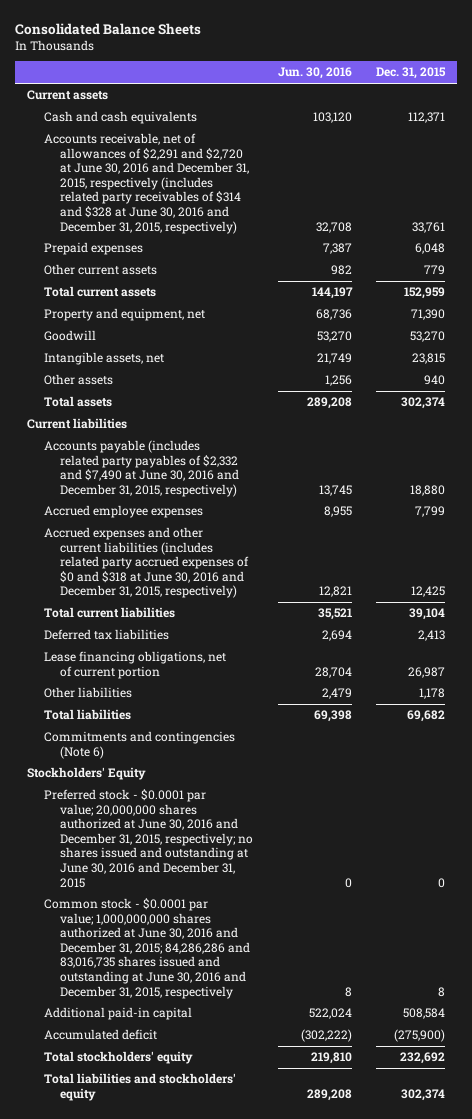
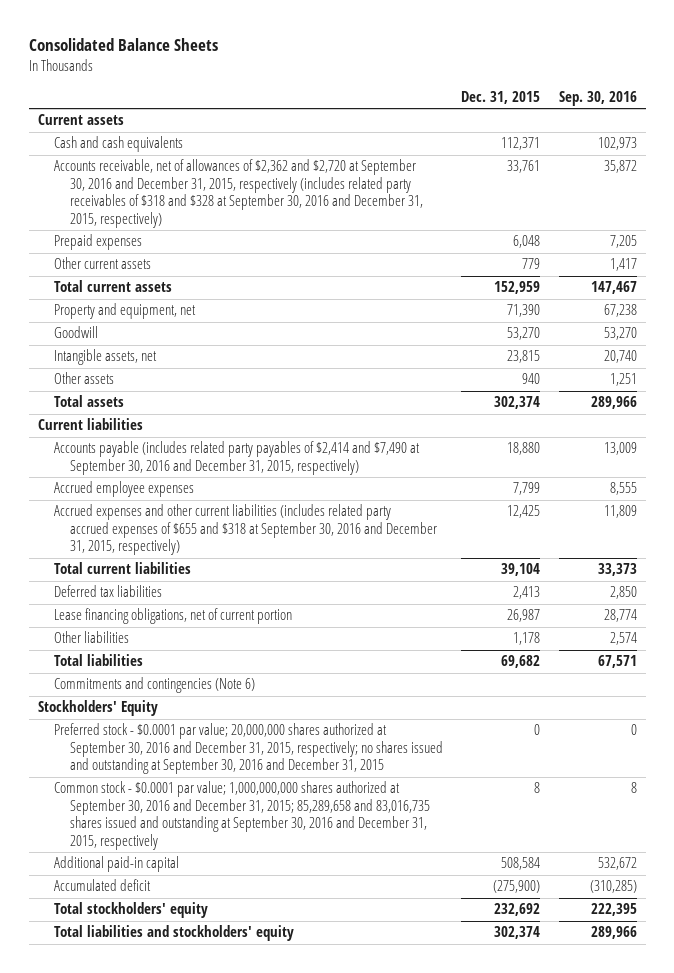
[277,67,352,80] Jun. 30, 2016 -> none
none -> [558,91,637,107] Sep. 30, 2016
[43,133,250,234] Accounts receivable, net of allowances of $2,291 and $2,720 at June 30, 2016 and December 31, 2015, respectively (includes related party receivables of $314 and $328 at June 30, 2016 and December 31, 2015, respectively) -> [54,159,424,228] Accounts receivable, net of allowances of $2,362 and $2,720 at September 30, 2016 and December 31, 2015, respectively (includes related party receivables of $318 and $328 at September 30, 2016 and December 31, 2015, respectively)
[43,440,240,497] Accounts payable (includes related party payables of $2,332 and $7,490 at June 30, 2016 and December 31, 2015, respectively) -> [54,441,421,475] Accounts payable (includes related party payables of $2,414 and $7,490 at September 30, 2016 and December 31, 2015, respectively)
[43,527,250,599] Accrued expenses and other current liabilities (includes related party accrued expenses of $0 and $318 at June 30, 2016 and December 31, 2015, respectively) -> [54,504,438,556] Accrued expenses and other current liabilities (includes related party accrued expenses of $655 and $318 at September 30, 2016 and December 31, 2015, respectively)
[43,789,254,888] Preferred stock - $0.0001 par value; 20,000,000 shares authorized at June 30, 2016 and December 31, 2015, respectively; no shares issued and outstanding at June 30, 2016 and December 31, 2015 -> [54,723,444,775] Preferred stock - $0.0001 par value; 20,000,000 shares authorized at September 30, 2016 and December 31, 2015, respectively; no shares issued and outstanding at September 30, 2016 and December 31, 2015
[43,898,251,999] Common stock - $0.0001 par value; 1,000,000,000 shares authorized at June 30, 2016 and December 31, 2015; 84,286,286 and 83,016,735 shares issued and outstanding at June 30, 2016 and December 31, 2015, respectively -> [54,781,431,850] Common stock - $0.0001 par value; 1,000,000,000 shares authorized at September 30, 2016 and December 31, 2015; 85,289,658 and 83,016,735 shares issued and outstanding at September 30, 2016 and December 31, 2015, respectively

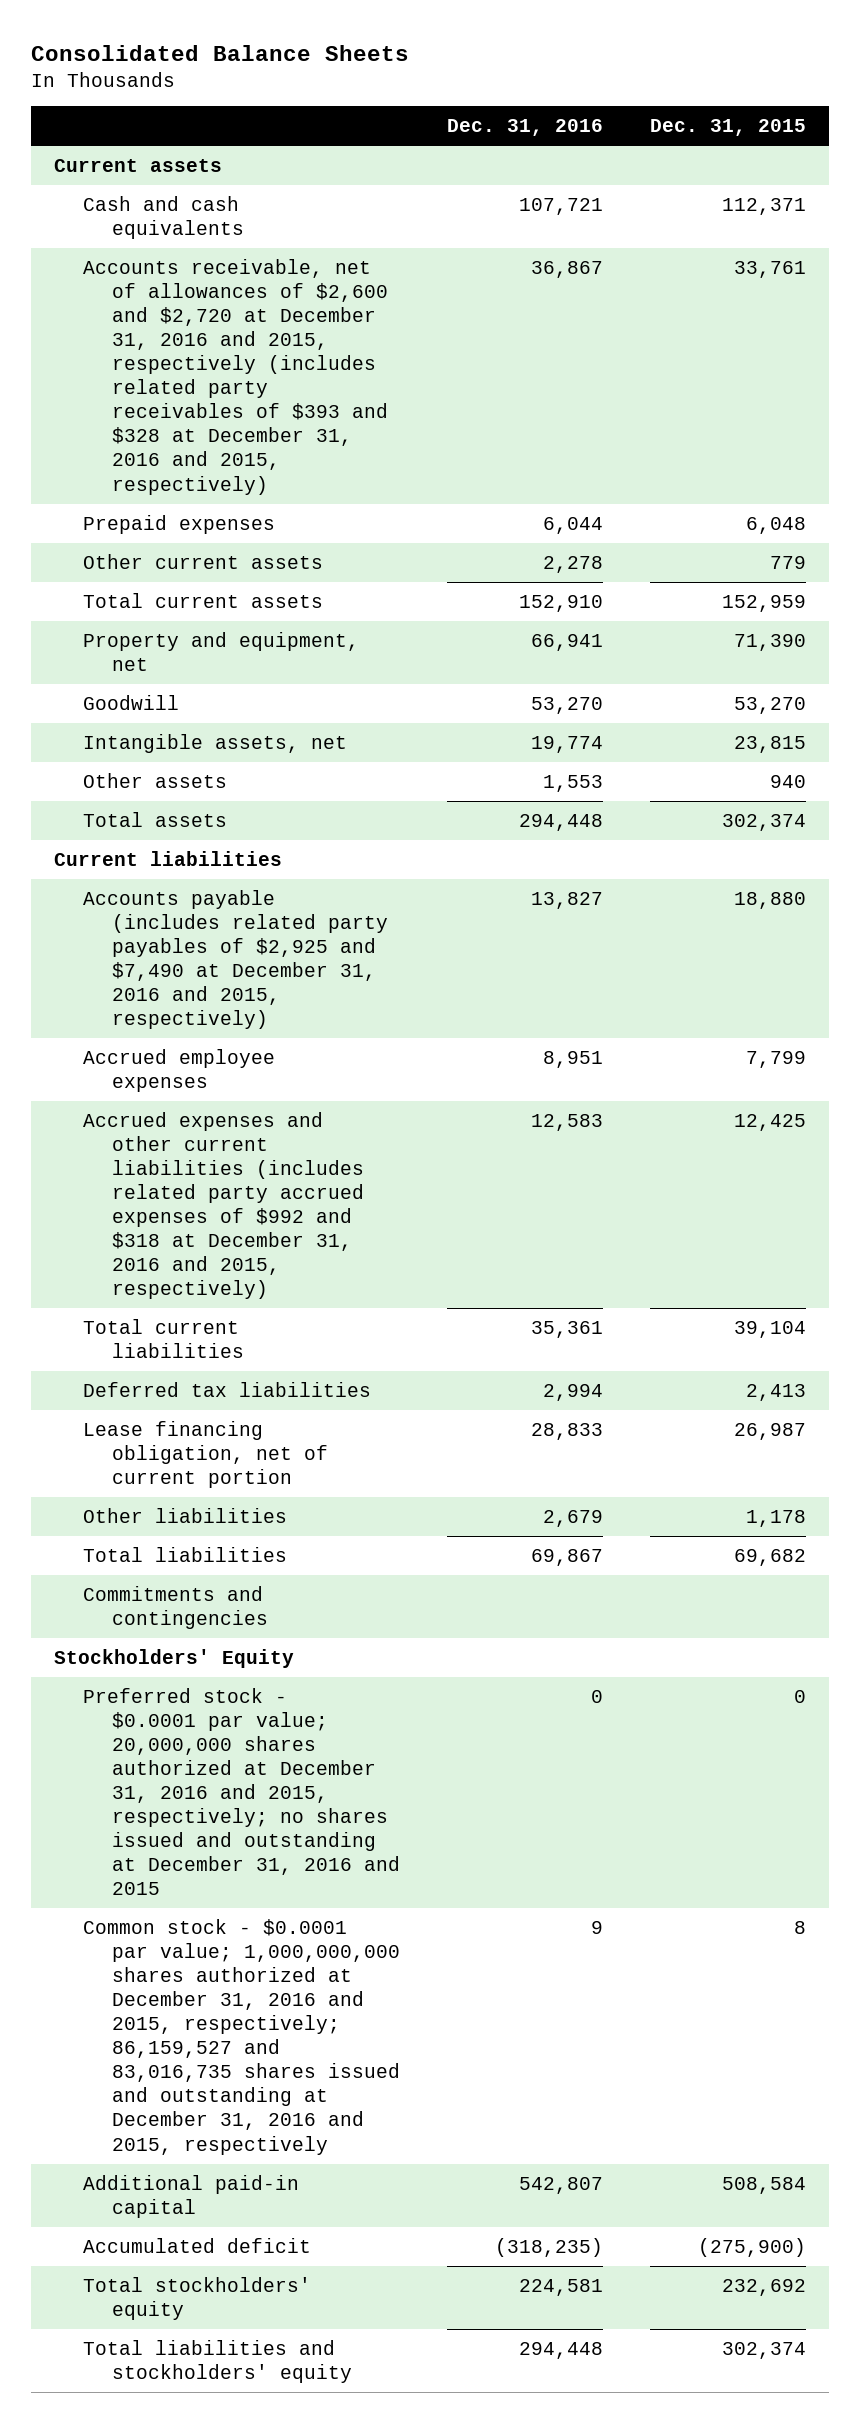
[558,91,637,107] Sep. 30, 2016 -> none
none -> [446,119,603,137] Dec. 31, 2016
[54,159,424,228] Accounts receivable, net of allowances of $2,362 and $2,720 at September 30, 2016 and December 31, 2015, respectively (includes related party receivables of $318 and $328 at September 30, 2016 and December 31, 2015, respectively) -> [82,258,388,495] Accounts receivable, net of allowances of $2,600 and $2,720 at December 31, 2016 and 2015, respectively (includes related party receivables of $393 and $328 at December 31, 2016 and 2015, respectively)
[54,441,421,475] Accounts payable (includes related party payables of $2,414 and $7,490 at September 30, 2016 and December 31, 2015, respectively) -> [82,889,388,1030] Accounts payable (includes related party payables of $2,925 and $7,490 at December 31, 2016 and 2015, respectively)
[54,504,438,556] Accrued expenses and other current liabilities (includes related party accrued expenses of $655 and $318 at September 30, 2016 and December 31, 2015, respectively) -> [82,1111,364,1300] Accrued expenses and other current liabilities (includes related party accrued expenses of $992 and $318 at December 31, 2016 and 2015, respectively)
[54,608,293,625] Lease financing obligations, net of current portion -> [82,1420,328,1488] Lease financing obligation, net of current portion
[54,677,256,694] Commitments and contingencies (Note 6) -> [82,1585,268,1629] Commitments and contingencies
[54,723,444,775] Preferred stock - $0.0001 par value; 20,000,000 shares authorized at September 30, 2016 and December 31, 2015, respectively; no shares issued and outstanding at September 30, 2016 and December 31, 2015 -> [82,1687,400,1896] Preferred stock - $0.0001 par value; 20,000,000 shares authorized at December 31, 2016 and 2015, respectively; no shares issued and outstanding at December 31, 2016 and 2015
[54,781,431,850] Common stock - $0.0001 par value; 1,000,000,000 shares authorized at September 30, 2016 and December 31, 2015; 85,289,658 and 83,016,735 shares issued and outstanding at September 30, 2016 and December 31, 2015, respectively -> [82,1918,400,2155] Common stock - $0.0001 par value; 1,000,000,000 shares authorized at December 31, 2016 and 2015, respectively; 86,159,527 and 83,016,735 shares issued and outstanding at December 31, 2016 and 2015, respectively

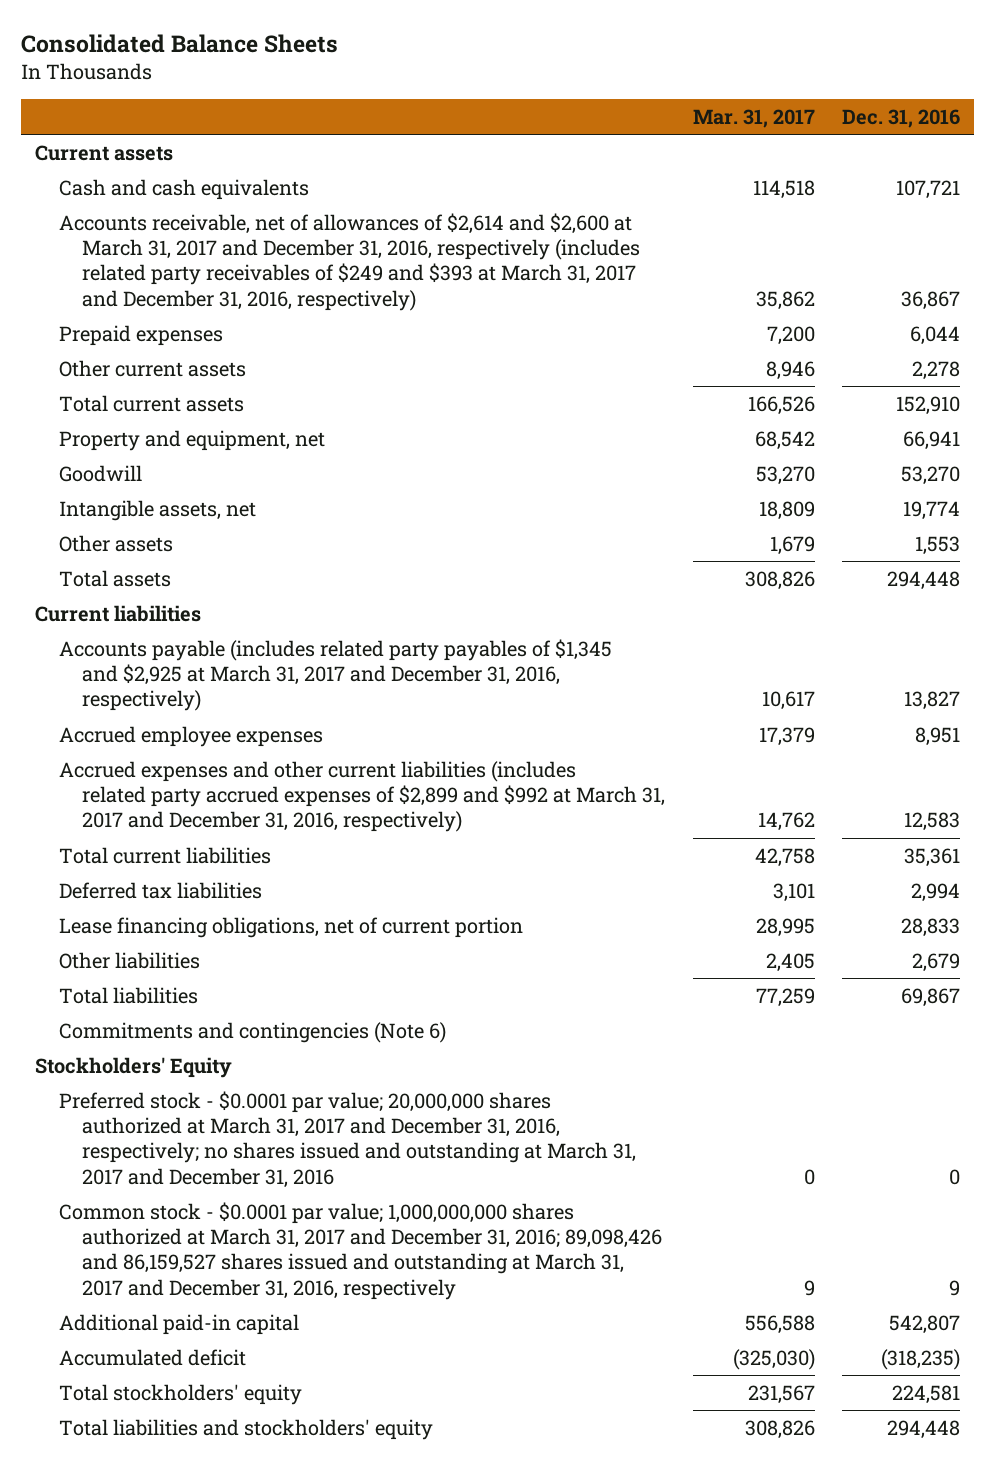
[649,119,806,137] Dec. 31, 2015 -> none
none -> [692,108,815,128] Mar. 31, 2017
[82,258,388,495] Accounts receivable, net of allowances of $2,600 and $2,720 at December 31, 2016 and 2015, respectively (includes related party receivables of $393 and $328 at December 31, 2016 and 2015, respectively) -> [58,212,640,311] Accounts receivable, net of allowances of $2,614 and $2,600 at March 31, 2017 and December 31, 2016, respectively (includes related party receivables of $249 and $393 at March 31, 2017 and December 31, 2016, respectively)
[82,889,388,1030] Accounts payable (includes related party payables of $2,925 and $7,490 at December 31, 2016 and 2015, respectively) -> [58,638,612,712] Accounts payable (includes related party payables of $1,345 and $2,925 at March 31, 2017 and December 31, 2016, respectively)
[82,1111,364,1300] Accrued expenses and other current liabilities (includes related party accrued expenses of $992 and $318 at December 31, 2016 and 2015, respectively) -> [58,760,665,833] Accrued expenses and other current liabilities (includes related party accrued expenses of $2,899 and $992 at March 31, 2017 and December 31, 2016, respectively)
[82,1420,328,1488] Lease financing obligation, net of current portion -> [58,916,523,938] Lease financing obligations, net of current portion
[82,1585,268,1629] Commitments and contingencies -> [58,1021,446,1043] Commitments and contingencies (Note 6)
[82,1687,400,1896] Preferred stock - $0.0001 par value; 20,000,000 shares authorized at December 31, 2016 and 2015, respectively; no shares issued and outstanding at December 31, 2016 and 2015 -> [58,1090,636,1188] Preferred stock - $0.0001 par value; 20,000,000 shares authorized at March 31, 2017 and December 31, 2016, respectively; no shares issued and outstanding at March 31, 2017 and December 31, 2016
[82,1918,400,2155] Common stock - $0.0001 par value; 1,000,000,000 shares authorized at December 31, 2016 and 2015, respectively; 86,159,527 and 83,016,735 shares issued and outstanding at December 31, 2016 and 2015, respectively -> [58,1201,662,1300] Common stock - $0.0001 par value; 1,000,000,000 shares authorized at March 31, 2017 and December 31, 2016; 89,098,426 and 86,159,527 shares issued and outstanding at March 31, 2017 and December 31, 2016, respectively

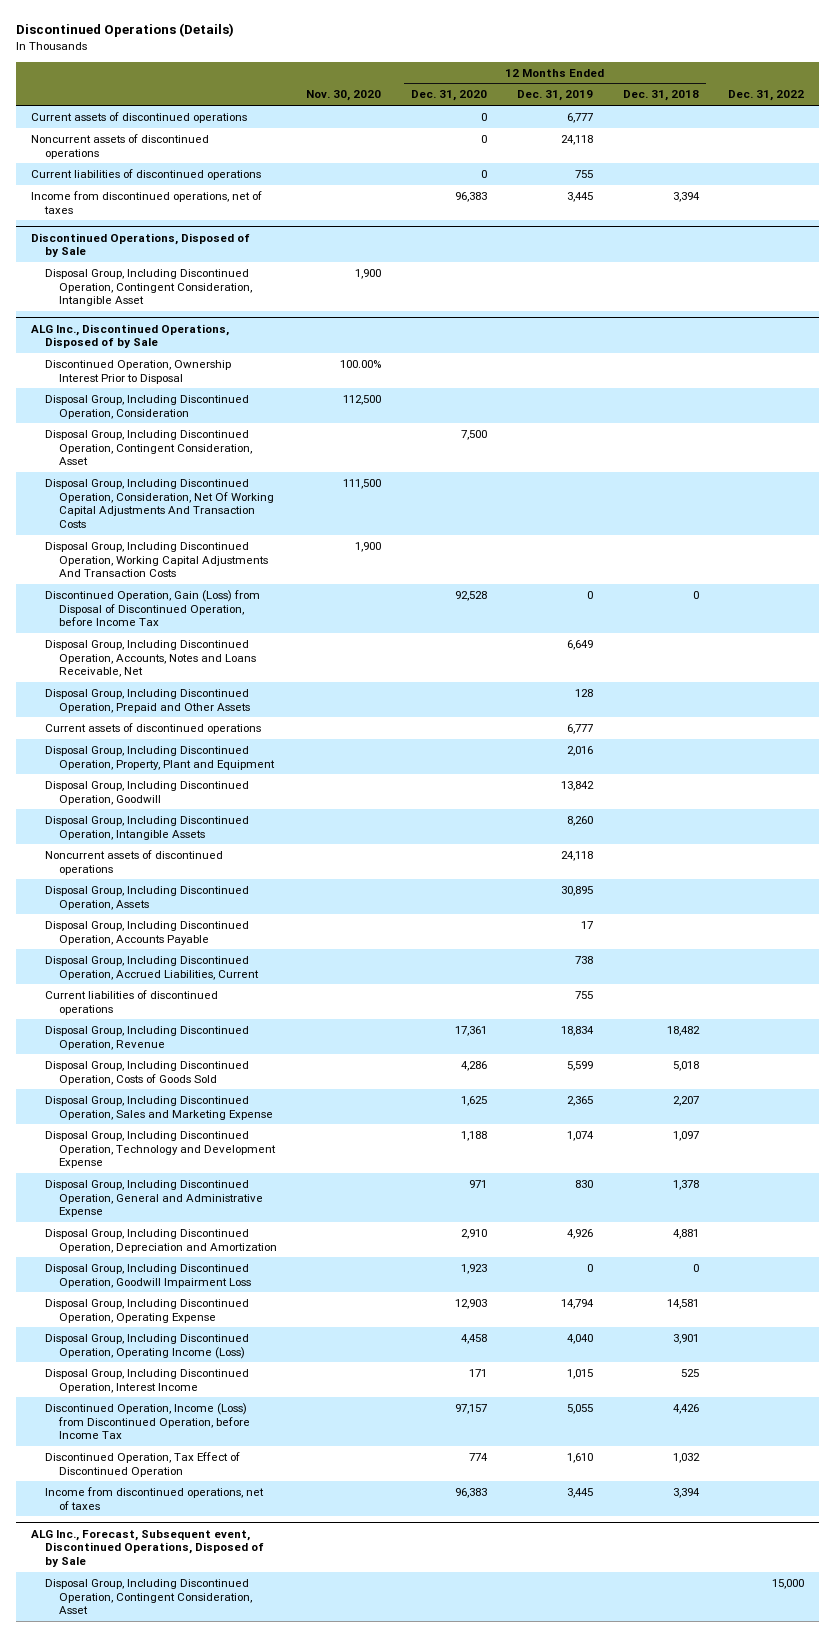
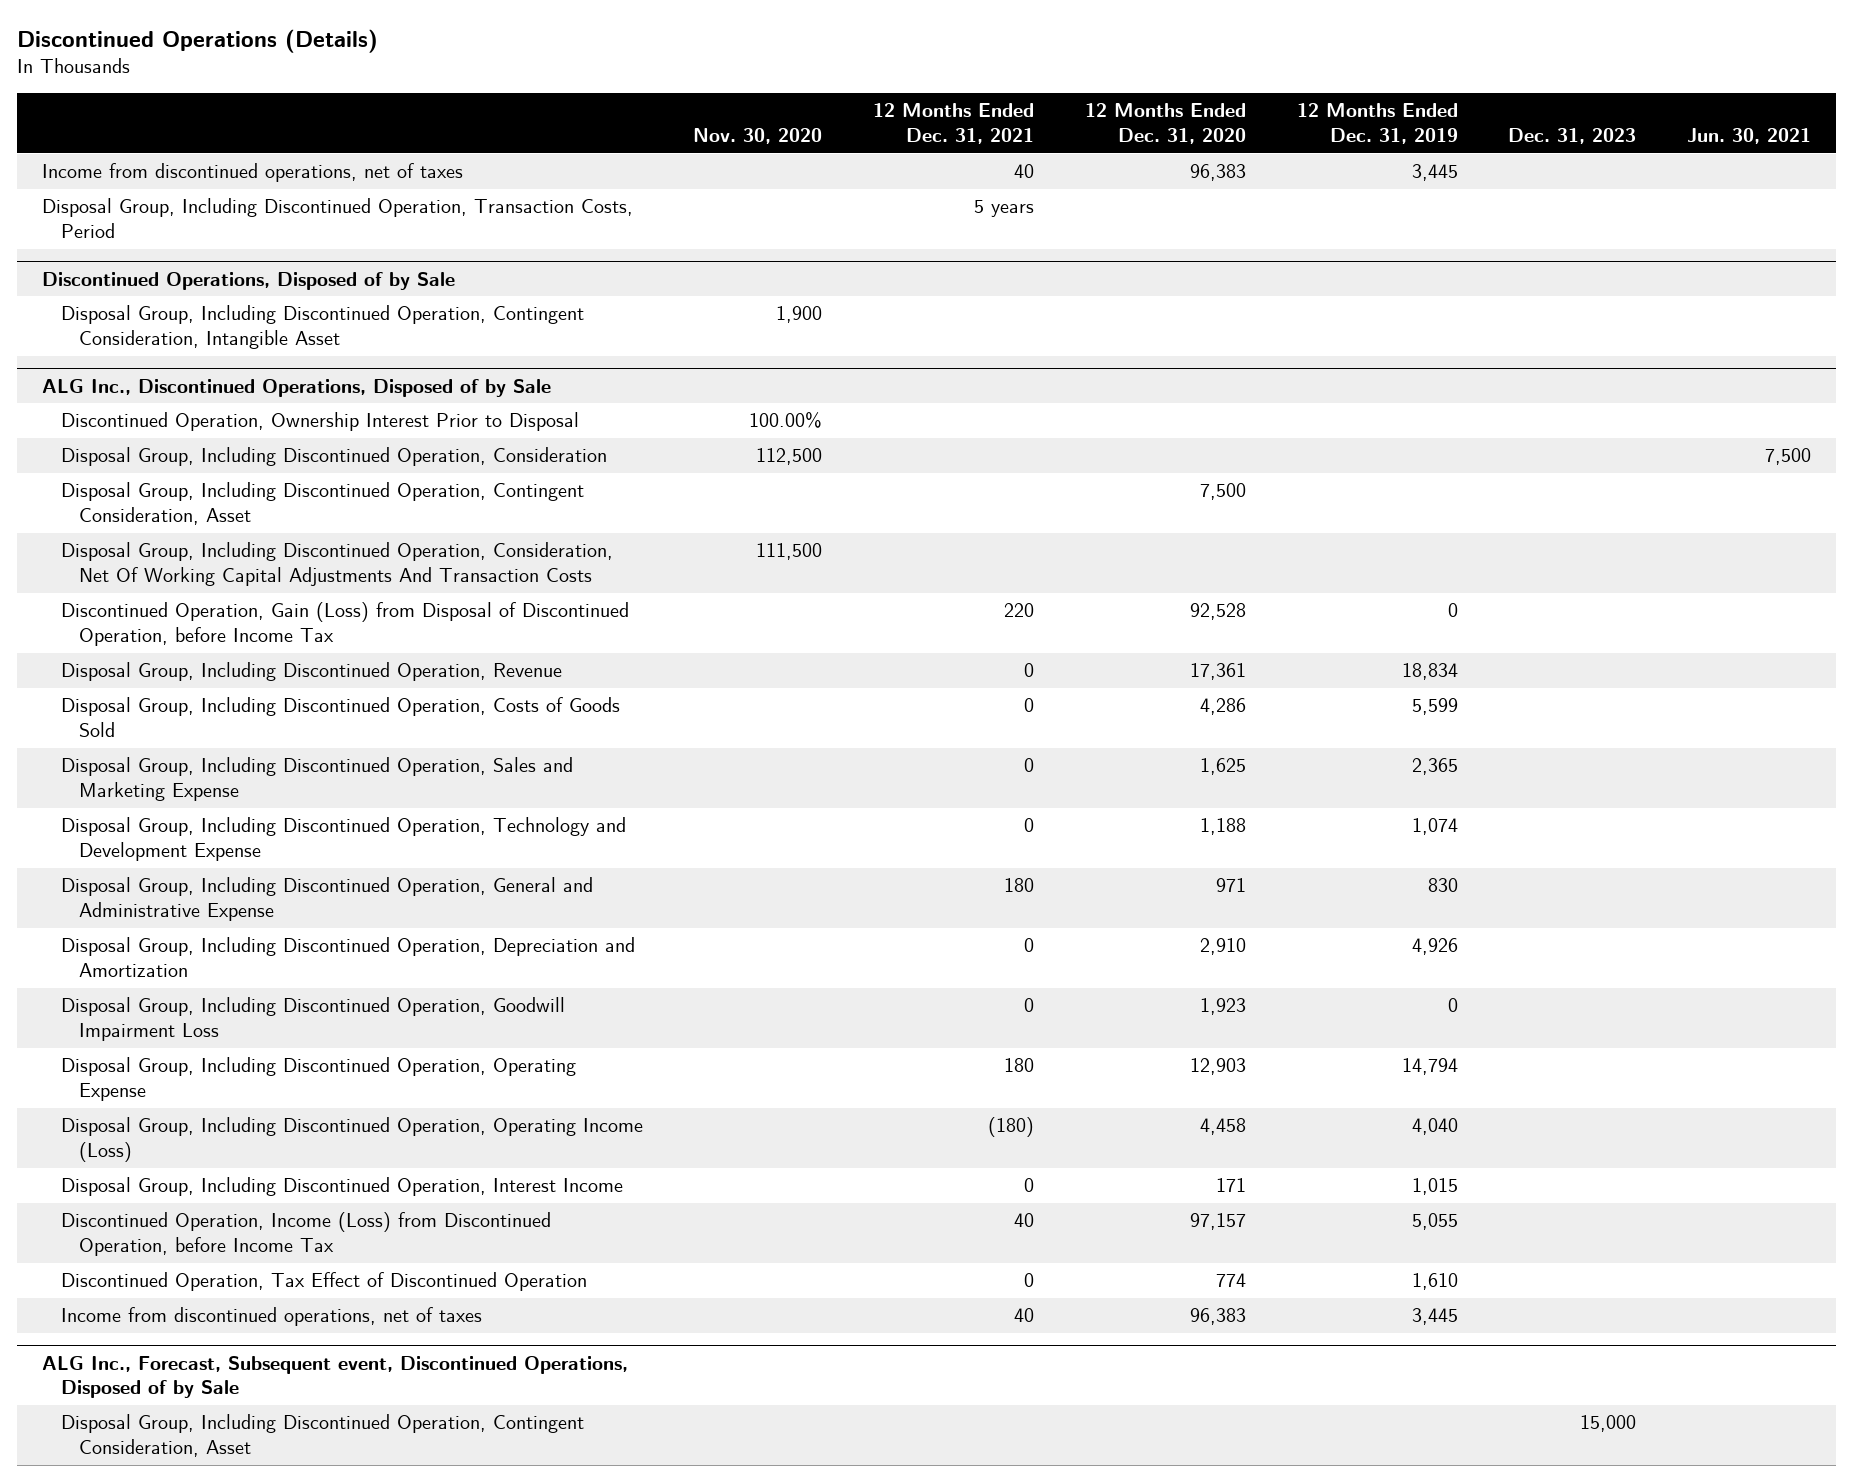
[622,90,699,102] Dec. 31, 2018 -> none
[728,90,805,102] Dec. 31, 2022 -> none
none -> [873,103,1035,144] 12 Months Ended Dec. 31, 2021
none -> [1508,127,1637,144] Dec. 31, 2023
none -> [1686,127,1811,144] Jun. 30, 2021
[31,111,248,123] Current assets of discontinued operations -> none
[31,133,210,159] Noncurrent assets of discontinued operations -> none
[31,168,262,180] Current liabilities of discontinued operations -> none
none -> [42,198,634,238] Disposal Group, Including Discontinued Operation, Transaction Costs, Period
[44,541,268,578] Disposal Group, Including Discontinued Operation, Working Capital Adjustments And Transaction Costs -> none
[44,639,256,678] Disposal Group, Including Discontinued Operation, Accounts, Notes and Loans Receivable, Net -> none
[44,688,250,713] Disposal Group, Including Discontinued Operation, Prepaid and Other Assets -> none
[44,722,261,734] Current assets of discontinued operations -> none
[44,745,275,770] Disposal Group, Including Discontinued Operation, Property, Plant and Equipment -> none
[44,780,249,805] Disposal Group, Including Discontinued Operation, Goodwill -> none
[44,815,249,840] Disposal Group, Including Discontinued Operation, Intangible Assets -> none
[44,849,223,875] Noncurrent assets of discontinued operations -> none
[44,885,249,910] Disposal Group, Including Discontinued Operation, Assets -> none
[44,920,249,945] Disposal Group, Including Discontinued Operation, Accounts Payable -> none
[44,955,259,980] Disposal Group, Including Discontinued Operation, Accrued Liabilities, Current -> none
[44,989,218,1015] Current liabilities of discontinued operations -> none

